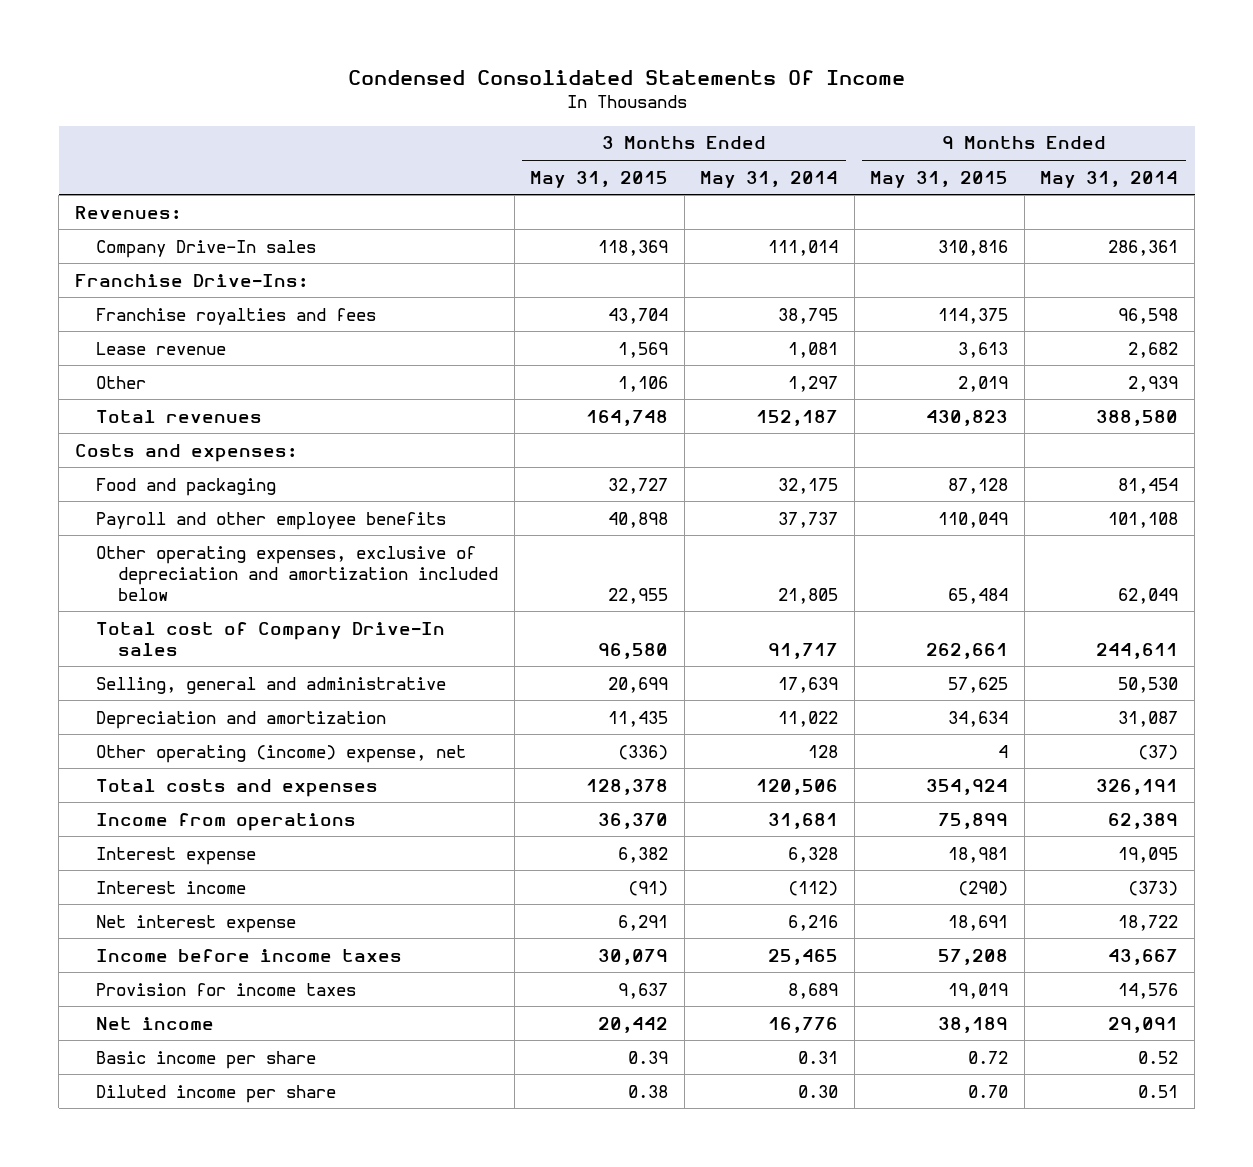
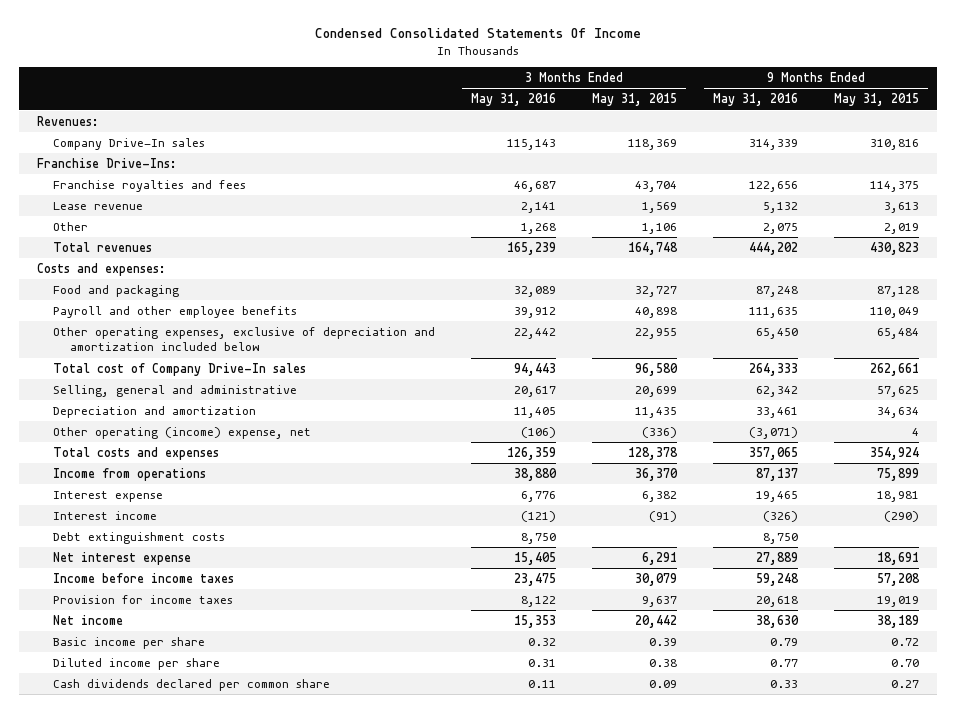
[700,170,839,188] May 31, 2014 -> none
[1040,170,1179,188] May 31, 2014 -> none
none -> [471,93,557,107] May 31, 2016
none -> [712,93,798,107] May 31, 2016
none -> [53,531,226,544] Debt extinguishment costs
none -> [53,678,331,691] Cash dividends declared per common share

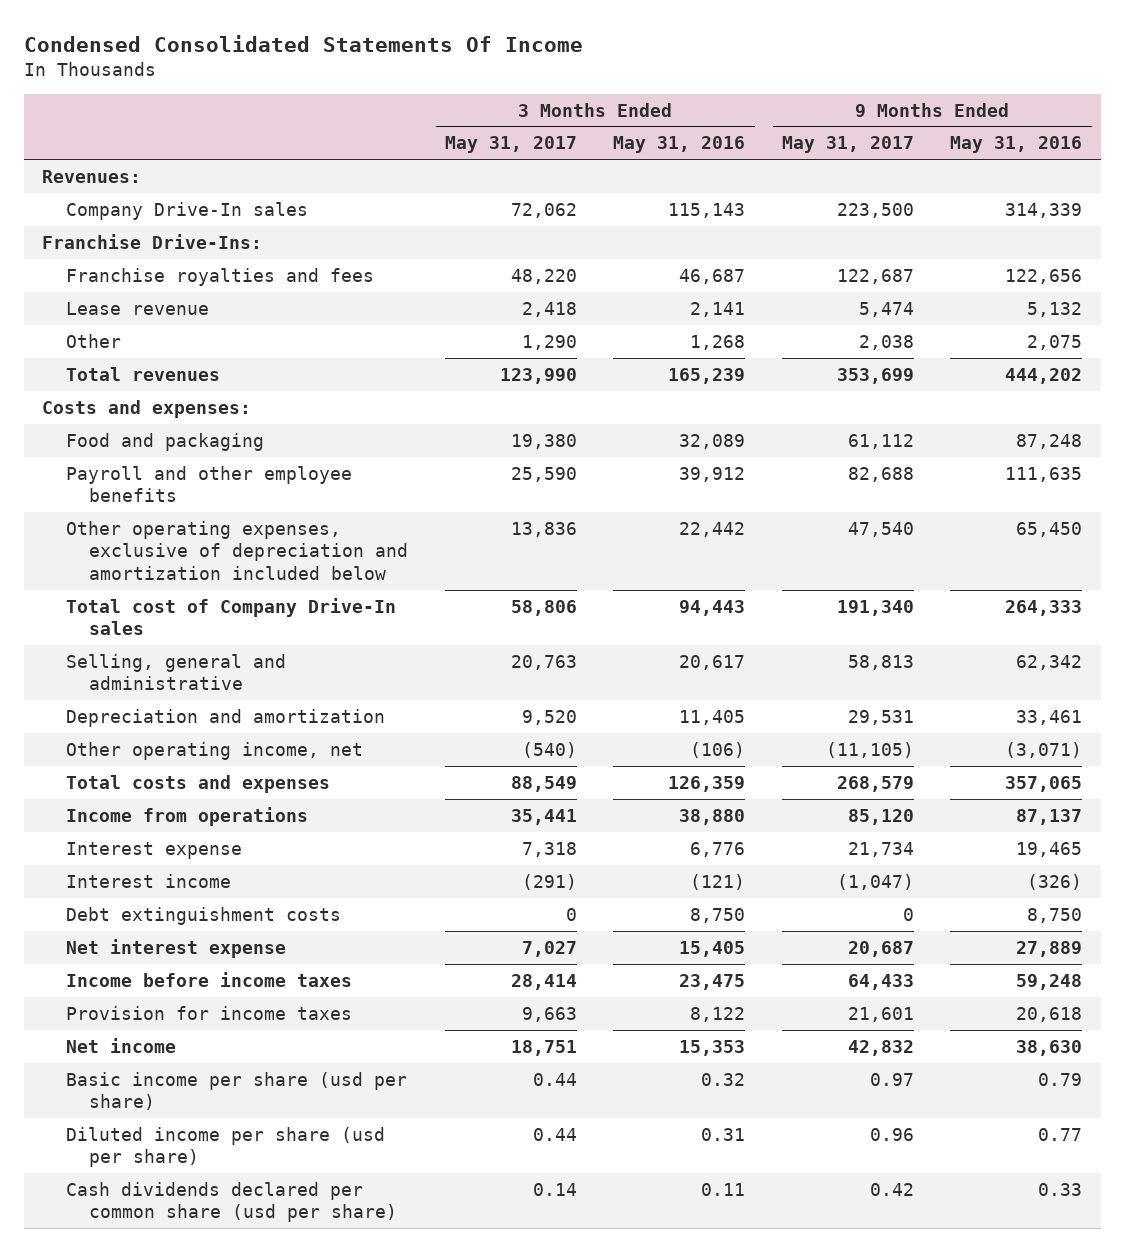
[592,93,678,107] May 31, 2015 -> none
[833,93,919,107] May 31, 2015 -> none
none -> [444,136,577,154] May 31, 2017
none -> [781,136,914,154] May 31, 2017
[53,426,312,439] Other operating (income) expense, net -> [65,741,363,760] Other operating income, net
[53,636,206,649] Basic income per share -> [65,1071,407,1111] Basic income per share (usd per share)
[53,657,221,670] Diluted income per share -> [65,1126,385,1168] Diluted income per share (usd per share)
[53,678,331,691] Cash dividends declared per common share -> [65,1181,398,1223] Cash dividends declared per common share (usd per share)

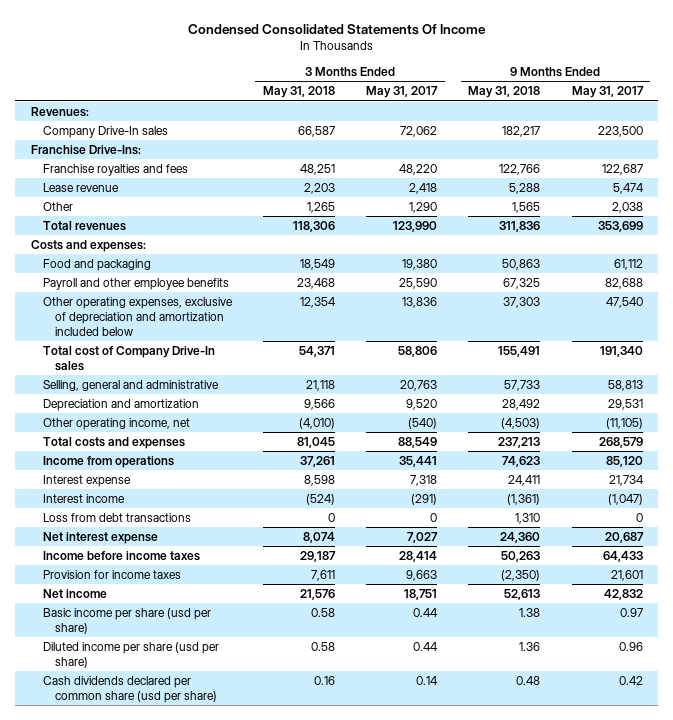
[613,136,746,154] May 31, 2016 -> none
[950,136,1083,154] May 31, 2016 -> none
none -> [263,86,336,99] May 31, 2018
none -> [468,86,541,99] May 31, 2018
[65,906,341,925] Debt extinguishment costs -> [42,513,191,523] Loss from debt transactions

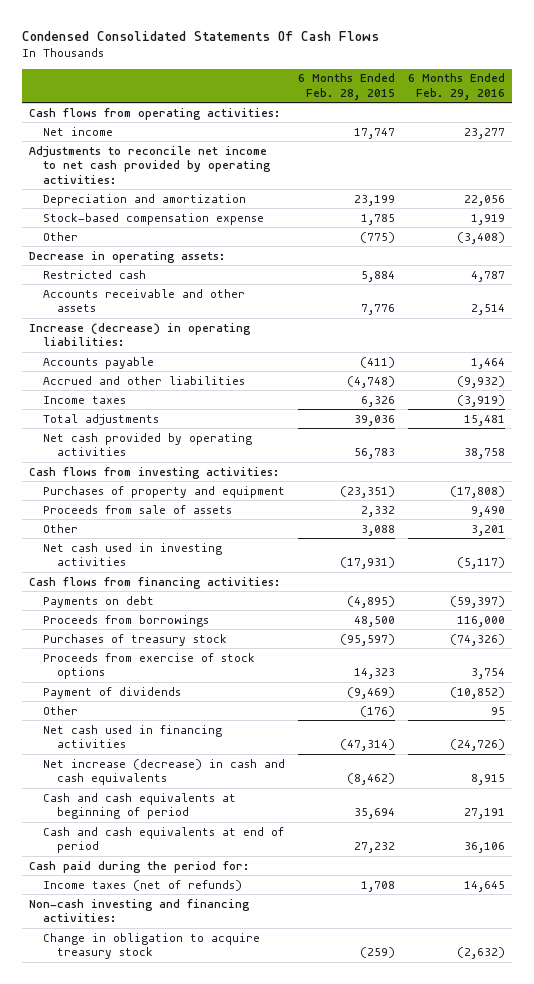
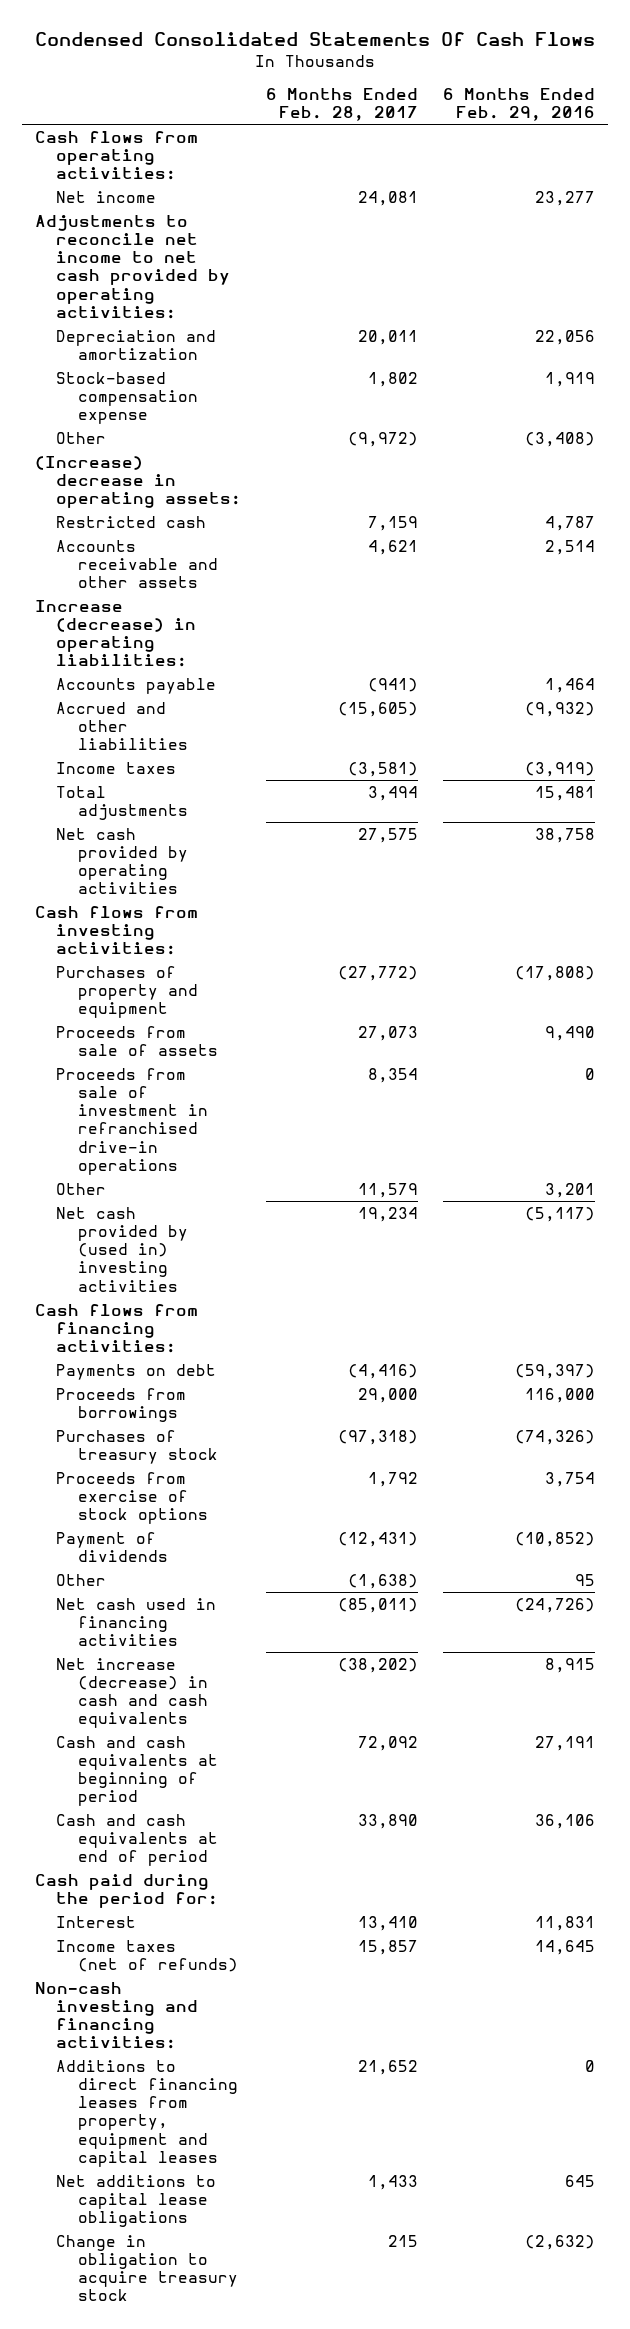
[297,73,395,101] 6 Months Ended Feb. 28, 2015 -> none
none -> [266,88,419,122] 6 Months Ended Feb. 28, 2017
[28,250,225,263] Decrease in operating assets: -> [34,455,242,509] (Increase) decrease in operating assets:
none -> [56,1067,208,1175] Proceeds from sale of investment in refranchised drive-in operations
[42,542,222,567] Net cash used in investing activities -> [56,1206,188,1292] Net cash provided by (used in) investing activities
none -> [56,1915,137,1928] Interest
none -> [56,2059,238,2167] Additions to direct financing leases from property, equipment and capital leases
none -> [56,2174,217,2228] Net additions to capital lease obligations

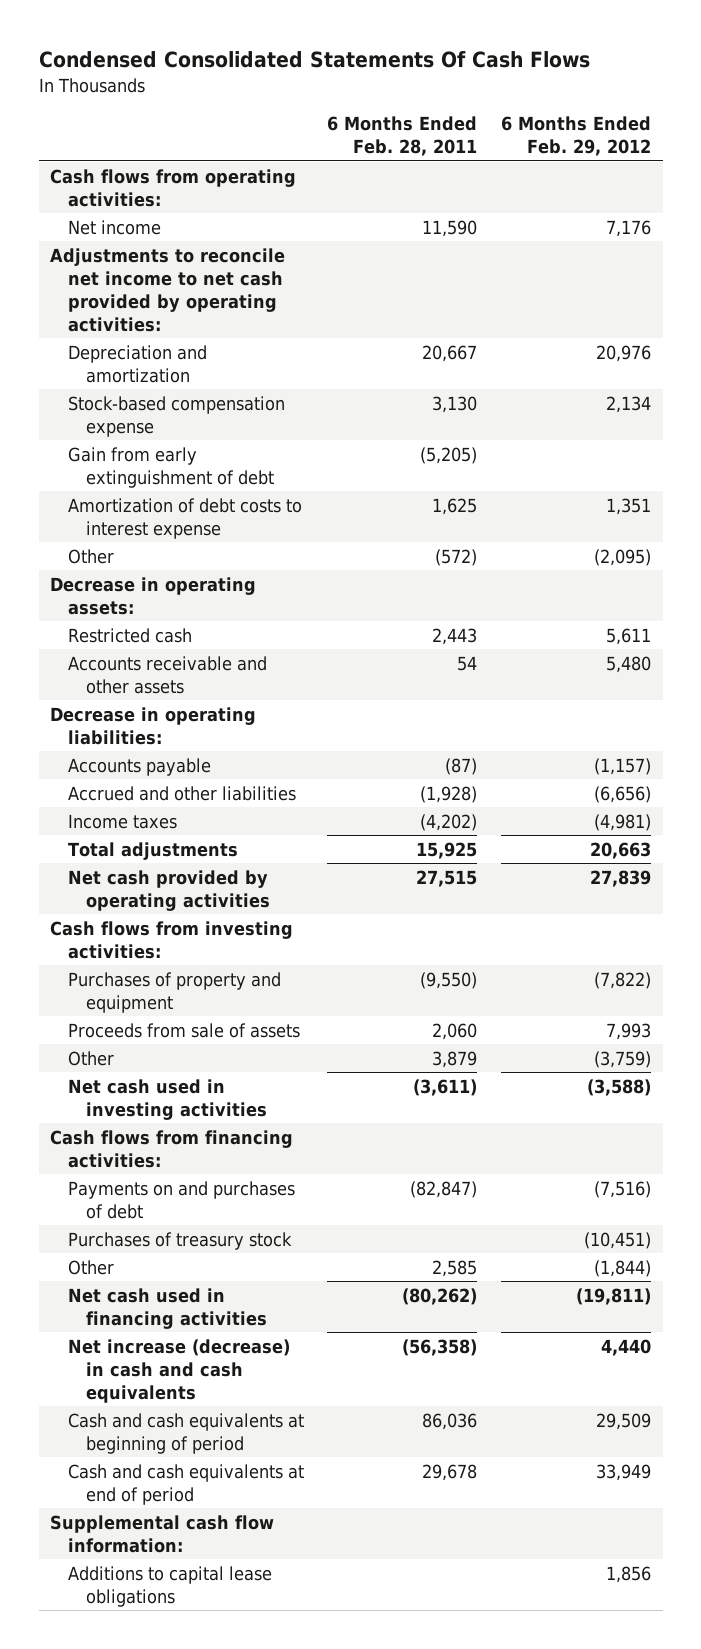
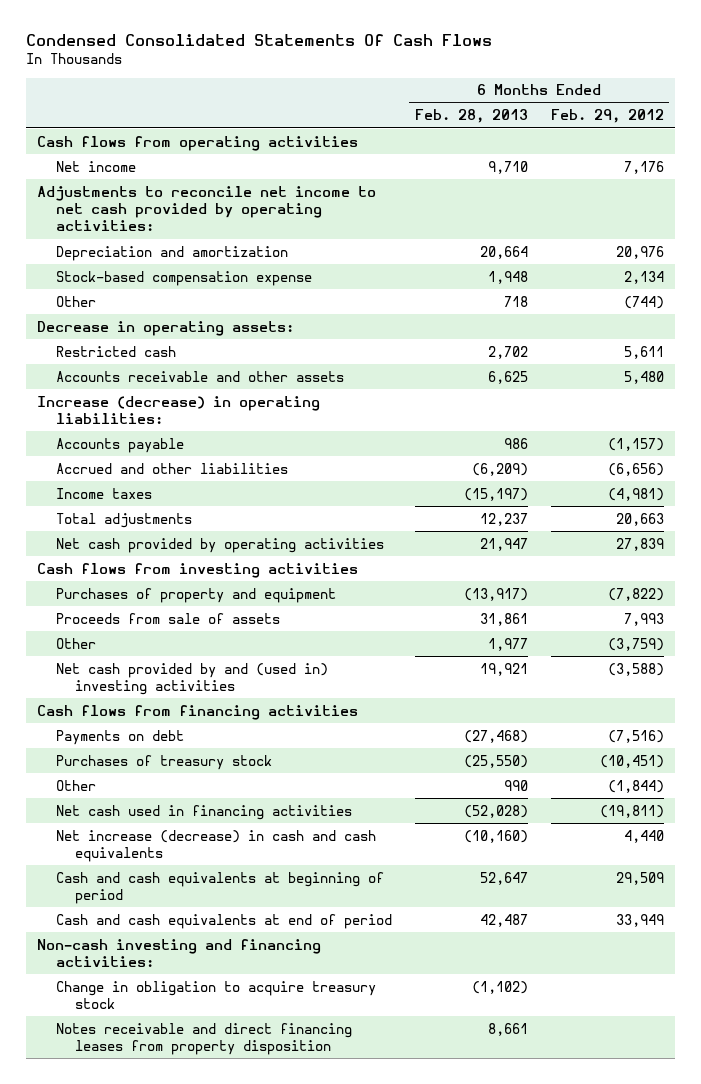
[327,116,478,157] 6 Months Ended Feb. 28, 2011 -> none
none -> [414,109,528,124] Feb. 28, 2013
[50,168,297,207] Cash flows from operating activities: -> [37,135,359,151] Cash flows from operating activities
[68,446,274,488] Gain from early extinguishment of debt -> none
[68,497,303,539] Amortization of debt costs to interest expense -> none
[593,548,651,566] (2,095) -> [623,295,664,309] (744)
[50,706,257,745] Decrease in operating liabilities: -> [37,395,321,424] Increase (decrease) in operating liabilities:
[50,920,294,959] Cash flows from investing activities: -> [37,562,359,578] Cash flows from investing activities
[68,1078,267,1120] Net cash used in investing activities -> [55,662,328,695] Net cash provided by and (used in) investing activities
[50,1129,294,1168] Cash flows from financing activities: -> [37,704,359,720] Cash flows from financing activities
[68,1180,296,1219] Payments on and purchases of debt -> [55,729,184,745] Payments on debt
[50,1514,275,1553] Supplemental cash flow information: -> none
[68,1565,273,1607] Additions to capital lease obligations -> none
none -> [37,938,322,967] Non-cash investing and financing activities:
none -> [55,980,376,1009] Change in obligation to acquire treasury stock
none -> [55,1022,352,1055] Notes receivable and direct financing leases from property disposition

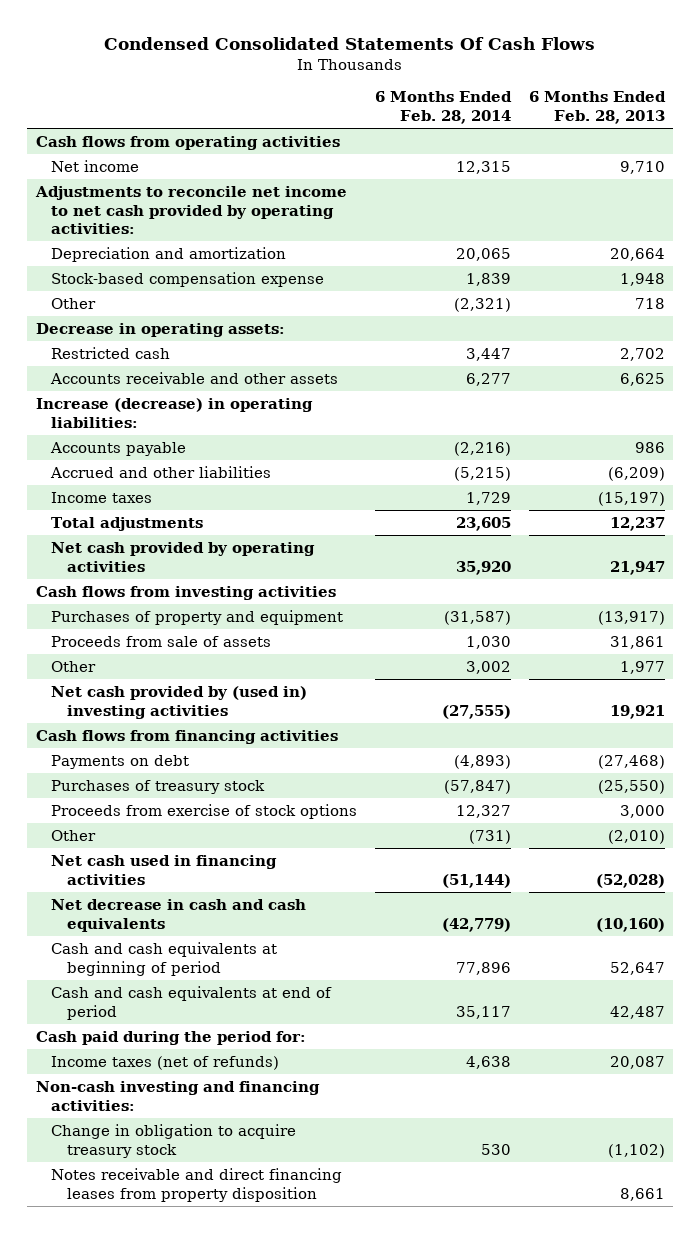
[550,109,664,124] Feb. 29, 2012 -> none
none -> [374,91,512,125] 6 Months Ended Feb. 28, 2014
[55,662,328,695] Net cash provided by and (used in) investing activities -> [51,685,308,719] Net cash provided by (used in) investing activities
none -> [51,803,358,819] Proceeds from exercise of stock options
[503,779,528,791] 990 -> [607,829,665,844] (2,010)
[55,829,376,862] Net increase (decrease) in cash and cash equivalents -> [51,898,307,932] Net decrease in cash and cash equivalents
none -> [35,1030,306,1045] Cash paid during the period for:
none -> [51,1055,280,1070] Income taxes (net of refunds)

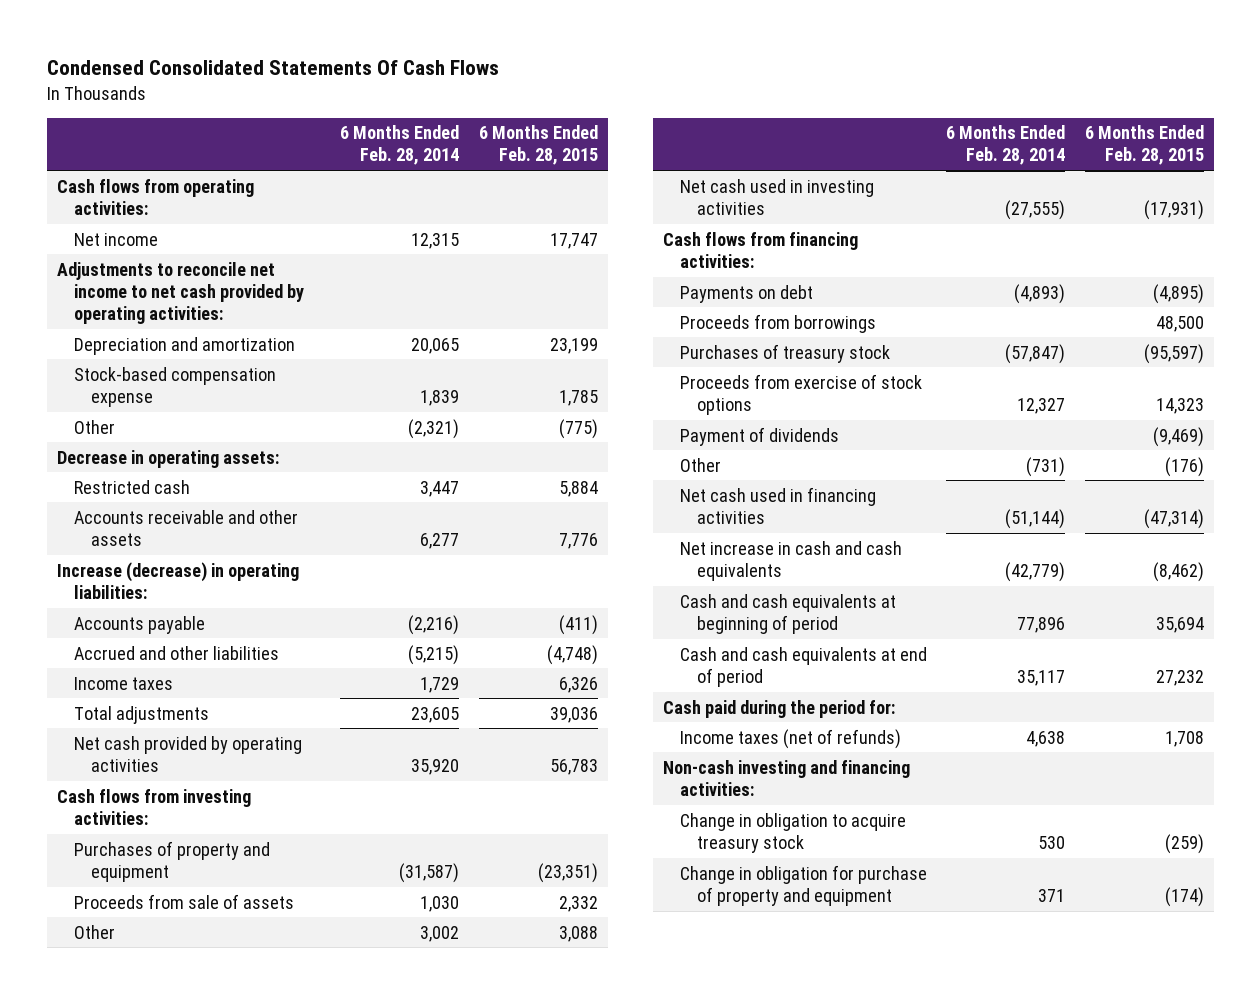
[528,91,666,125] 6 Months Ended Feb. 28, 2013 -> none
none -> [478,125,598,166] 6 Months Ended Feb. 28, 2015
[35,135,340,150] Cash flows from operating activities -> [56,178,254,215] Cash flows from operating activities:
[35,585,336,600] Cash flows from investing activities -> [56,788,251,825] Cash flows from investing activities:
[51,685,308,719] Net cash provided by (used in) investing activities -> [679,178,874,215] Net cash used in investing activities
[35,729,338,744] Cash flows from financing activities -> [662,231,858,268] Cash flows from financing activities:
none -> [679,313,876,333] Proceeds from borrowings
none -> [679,426,839,446] Payment of dividends
[51,898,307,932] Net decrease in cash and cash equivalents -> [679,540,902,581] Net increase in cash and cash equivalents
[51,1167,343,1202] Notes receivable and direct financing leases from property disposition -> none
none -> [679,864,927,906] Change in obligation for purchase of property and equipment

